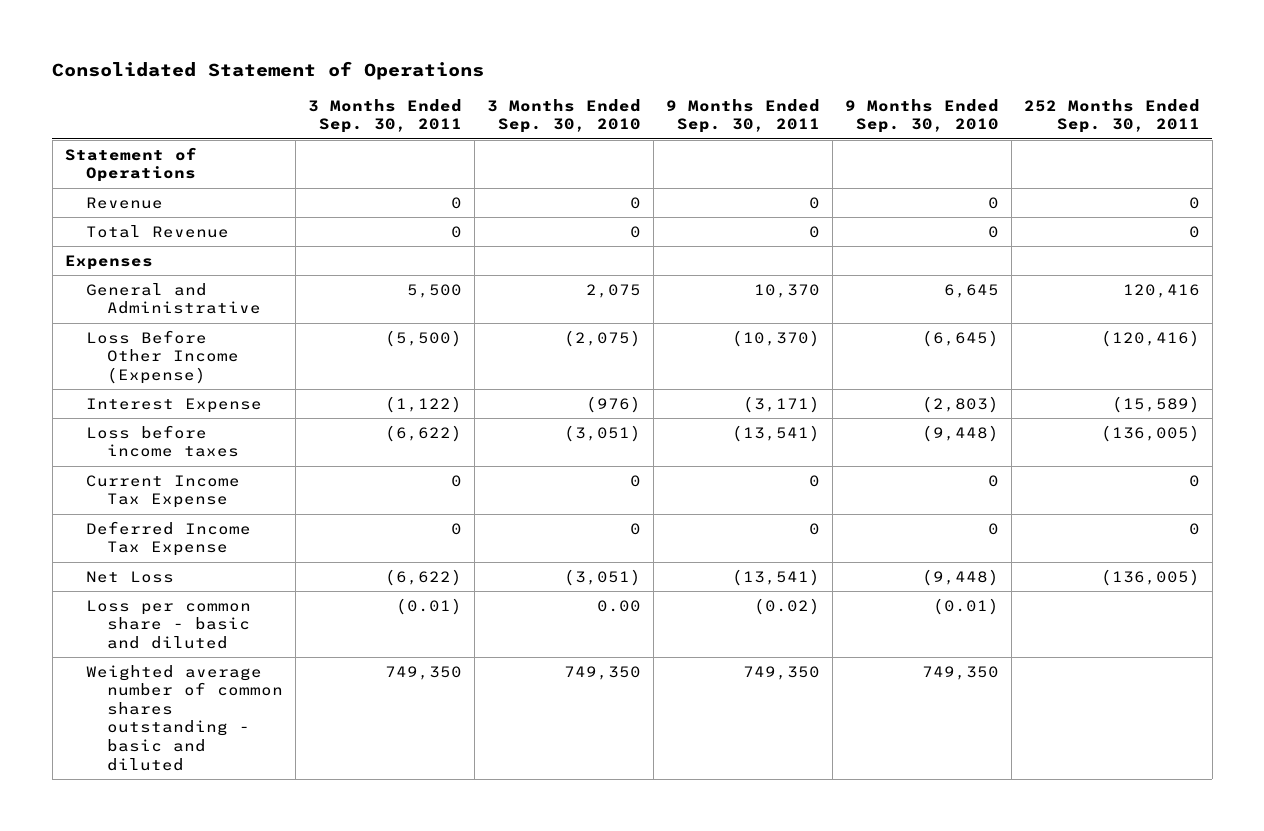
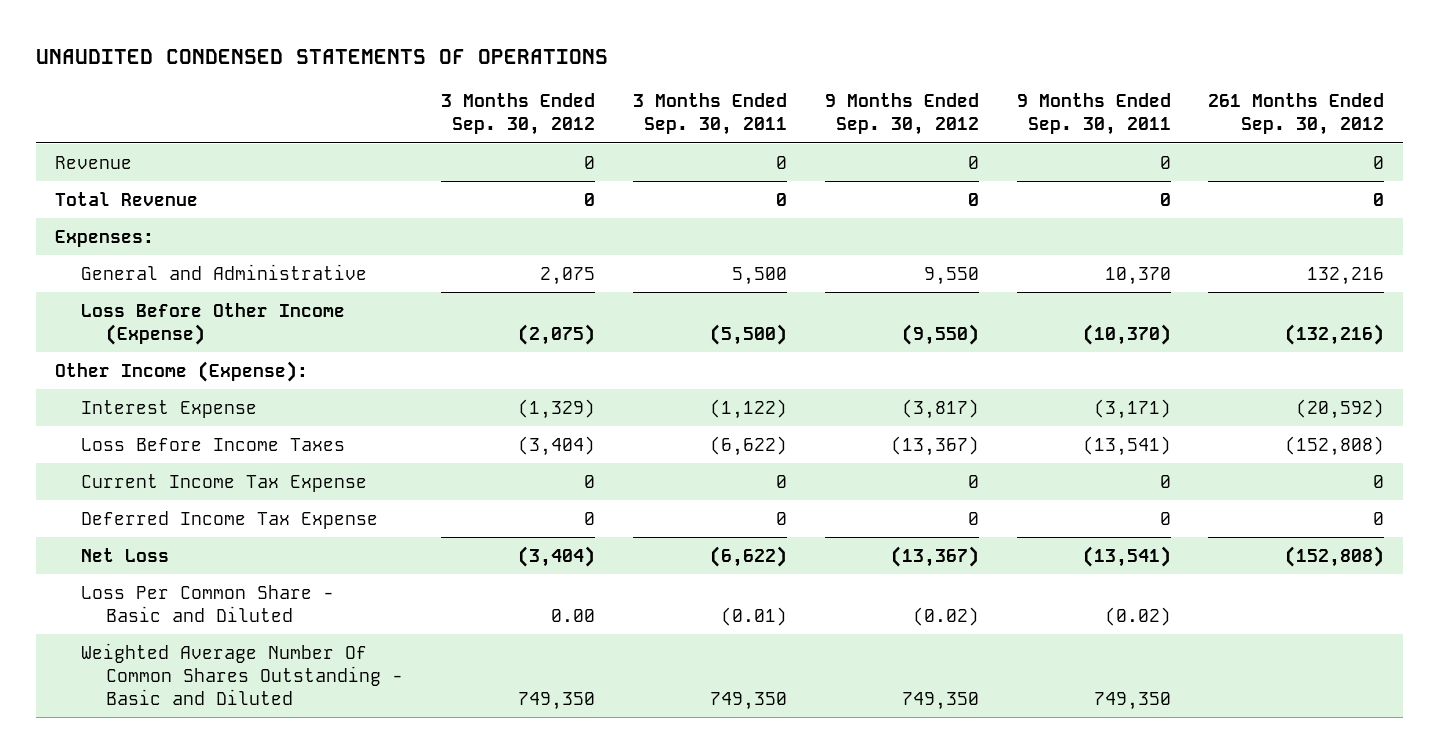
[52,60,485,80] Consolidated Statement of Operations -> [36,49,609,65] UNAUDITED CONDENSED STATEMENTS OF OPERATIONS
[487,98,642,134] 3 Months Ended Sep. 30, 2010 -> none
[844,98,999,134] 9 Months Ended Sep. 30, 2010 -> none
[1023,98,1200,134] 252 Months Ended Sep. 30, 2011 -> none
none -> [441,93,596,136] 3 Months Ended Sep. 30, 2012
none -> [824,93,979,136] 9 Months Ended Sep. 30, 2012
none -> [1208,93,1385,136] 261 Months Ended Sep. 30, 2012
[64,146,197,183] Statement of Operations -> none
[64,254,153,270] Expenses -> [55,229,155,247] Expenses:
none -> [55,360,309,382] Other Income (Expense):
[86,424,240,458] Loss before income taxes -> [80,437,345,451] Loss Before Income Taxes
[86,599,252,649] Loss per common share - basic and diluted -> [80,584,334,622] Loss Per Common Share - Basic and Diluted
[86,664,284,771] Weighted average number of common shares outstanding - basic and diluted -> [80,642,404,706] Weighted Average Number Of Common Shares Outstanding - Basic and Diluted

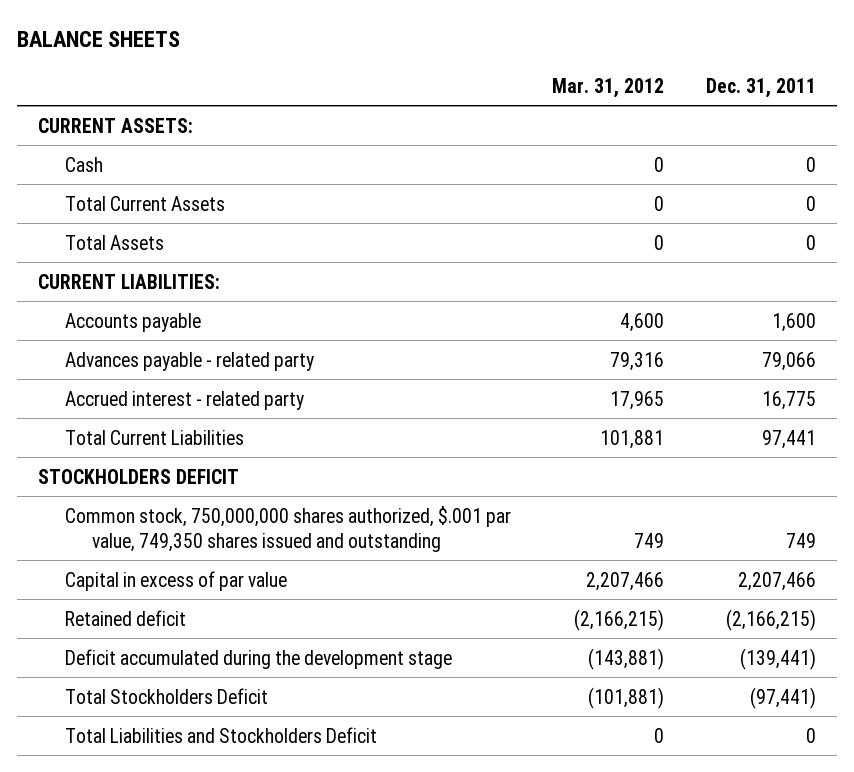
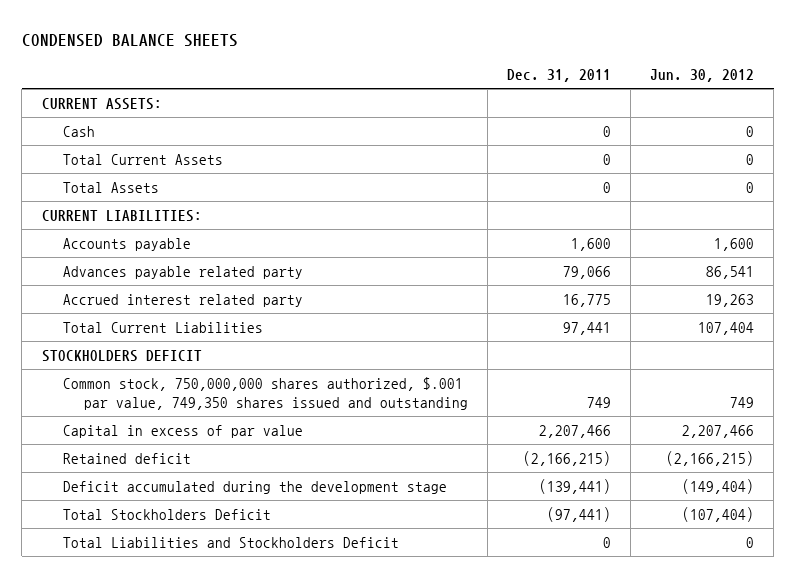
[16,30,180,47] BALANCE SHEETS -> [21,34,238,48] CONDENSED BALANCE SHEETS
[552,77,665,98] Mar. 31, 2012 -> none
none -> [650,68,755,82] Jun. 30, 2012
[64,351,314,371] Advances payable - related party -> [62,265,303,279] Advances payable related party
[64,390,304,410] Accrued interest - related party -> [62,293,303,307] Accrued interest related party

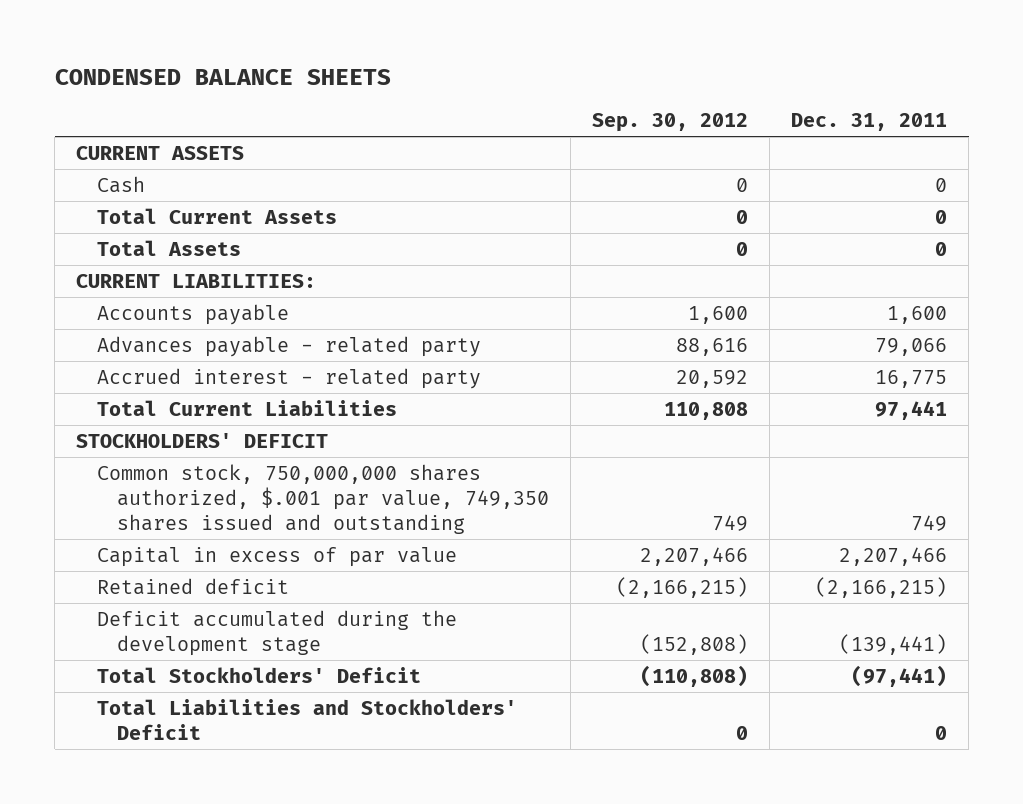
[650,68,755,82] Jun. 30, 2012 -> none
none -> [592,113,749,133] Sep. 30, 2012
[41,97,162,110] CURRENT ASSETS: -> [76,145,245,160] CURRENT ASSETS
[62,265,303,279] Advances payable related party -> [96,335,481,357] Advances payable - related party
[62,293,303,307] Accrued interest related party -> [96,367,481,389] Accrued interest - related party
[41,349,202,362] STOCKHOLDERS DEFICIT -> [76,432,329,448] STOCKHOLDERS' DEFICIT
[62,508,271,520] Total Stockholders Deficit -> [96,666,421,683] Total Stockholders' Deficit
[62,536,399,548] Total Liabilities and Stockholders Deficit -> [96,698,517,740] Total Liabilities and Stockholders' Deficit

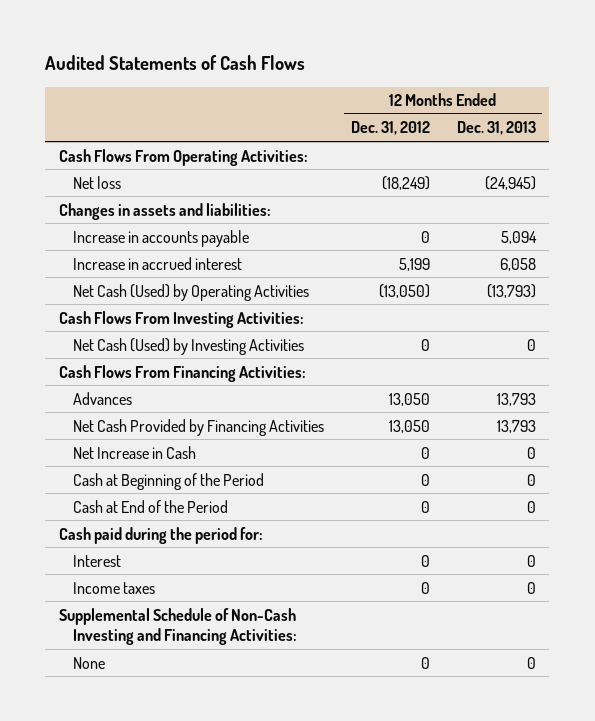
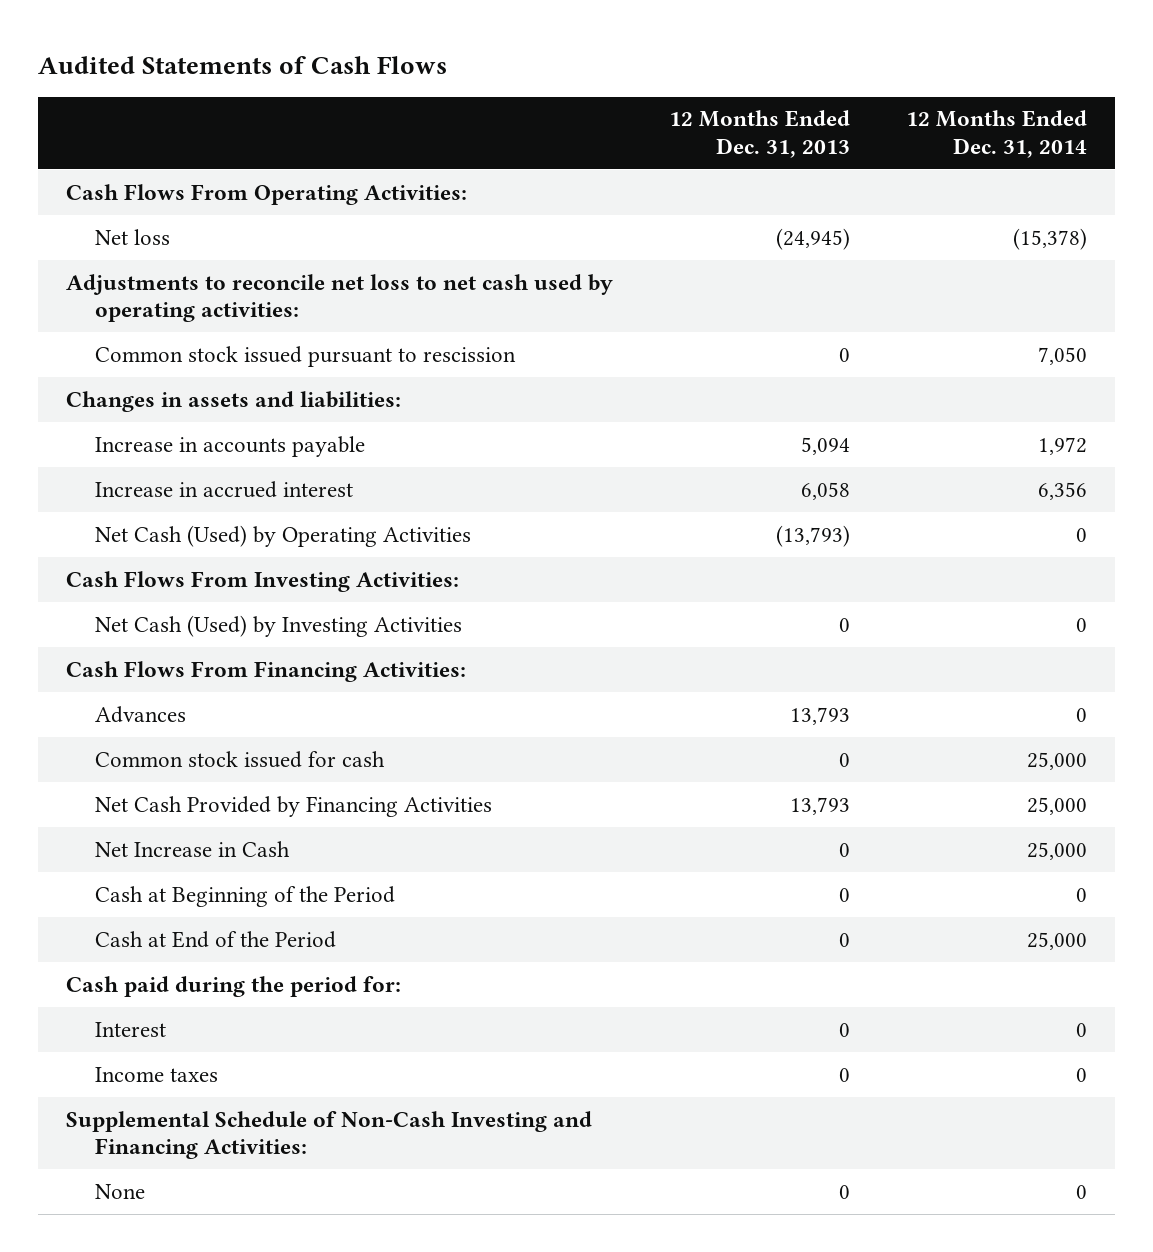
[350,121,430,136] Dec. 31, 2012 -> none
none -> [905,110,1087,158] 12 Months Ended Dec. 31, 2014
none -> [65,273,613,323] Adjustments to reconcile net loss to net cash used by operating activities:
none -> [94,345,516,367] Common stock issued pursuant to rescission
none -> [94,750,385,768] Common stock issued for cash

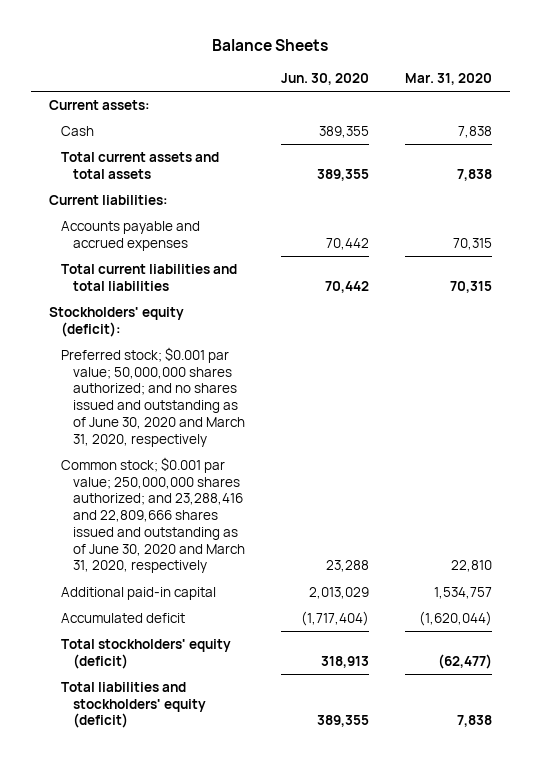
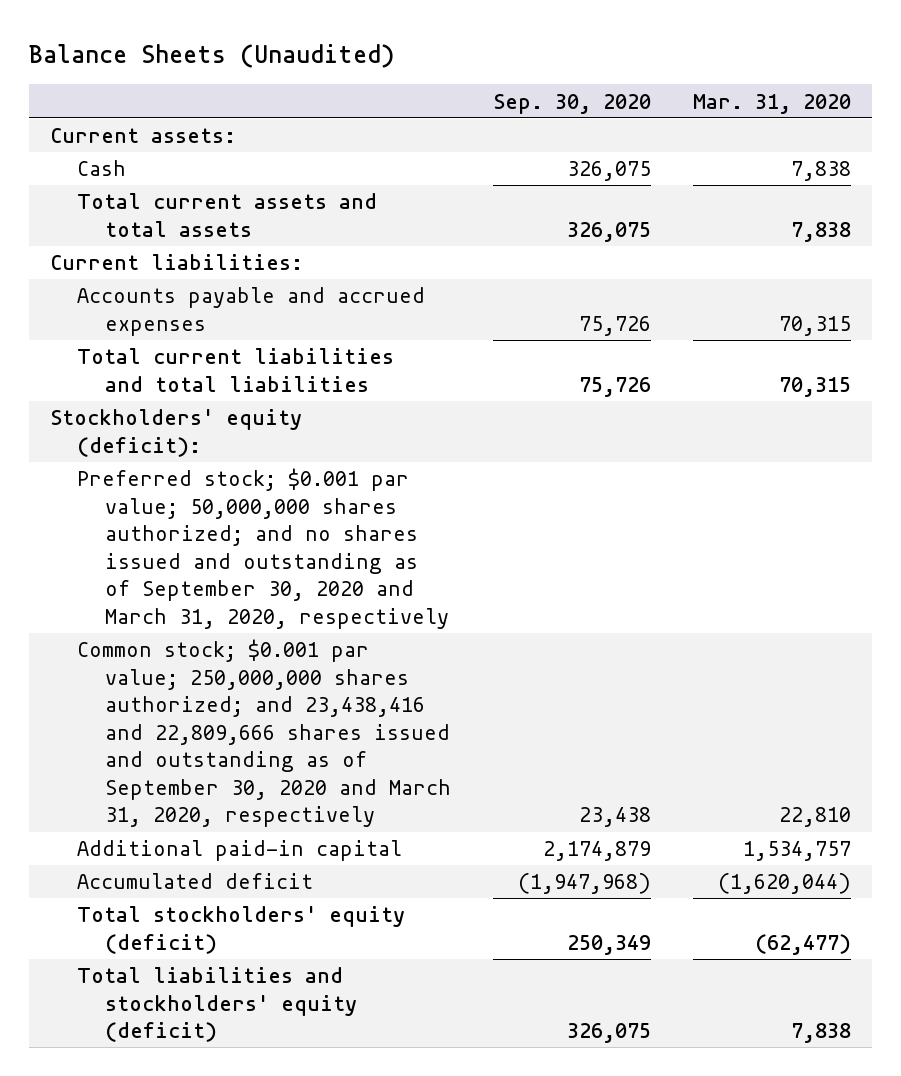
[212,39,329,52] Balance Sheets -> [29,43,396,68] Balance Sheets (Unaudited)
[280,72,369,85] Jun. 30, 2020 -> none
none -> [492,93,651,114] Sep. 30, 2020
[60,347,245,447] Preferred stock; $0.001 par value; 50,000,000 shares authorized; and no shares issued and outstanding as of June 30, 2020 and March 31, 2020, respectively -> [77,468,449,629] Preferred stock; $0.001 par value; 50,000,000 shares authorized; and no shares issued and outstanding as of September 30, 2020 and March 31, 2020, respectively
[60,457,245,574] Common stock; $0.001 par value; 250,000,000 shares authorized; and 23,288,416 and 22,809,666 shares issued and outstanding as of June 30, 2020 and March 31, 2020, respectively -> [77,639,451,828] Common stock; $0.001 par value; 250,000,000 shares authorized; and 23,438,416 and 22,809,666 shares issued and outstanding as of September 30, 2020 and March 31, 2020, respectively

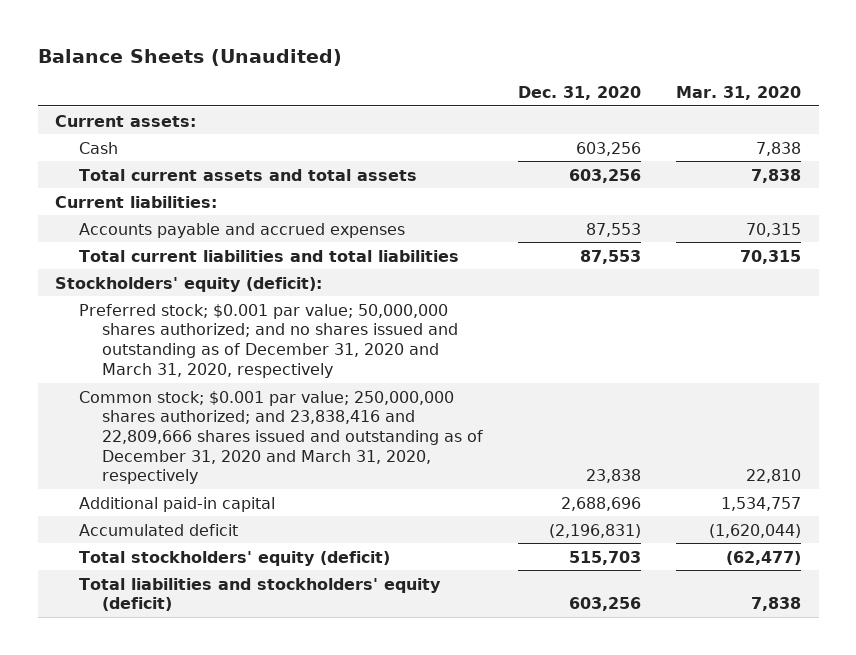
[492,93,651,114] Sep. 30, 2020 -> none
none -> [518,86,642,101] Dec. 31, 2020
[77,468,449,629] Preferred stock; $0.001 par value; 50,000,000 shares authorized; and no shares issued and outstanding as of September 30, 2020 and March 31, 2020, respectively -> [78,303,459,378] Preferred stock; $0.001 par value; 50,000,000 shares authorized; and no shares issued and outstanding as of December 31, 2020 and March 31, 2020, respectively
[77,639,451,828] Common stock; $0.001 par value; 250,000,000 shares authorized; and 23,438,416 and 22,809,666 shares issued and outstanding as of September 30, 2020 and March 31, 2020, respectively -> [78,390,484,485] Common stock; $0.001 par value; 250,000,000 shares authorized; and 23,838,416 and 22,809,666 shares issued and outstanding as of December 31, 2020 and March 31, 2020, respectively

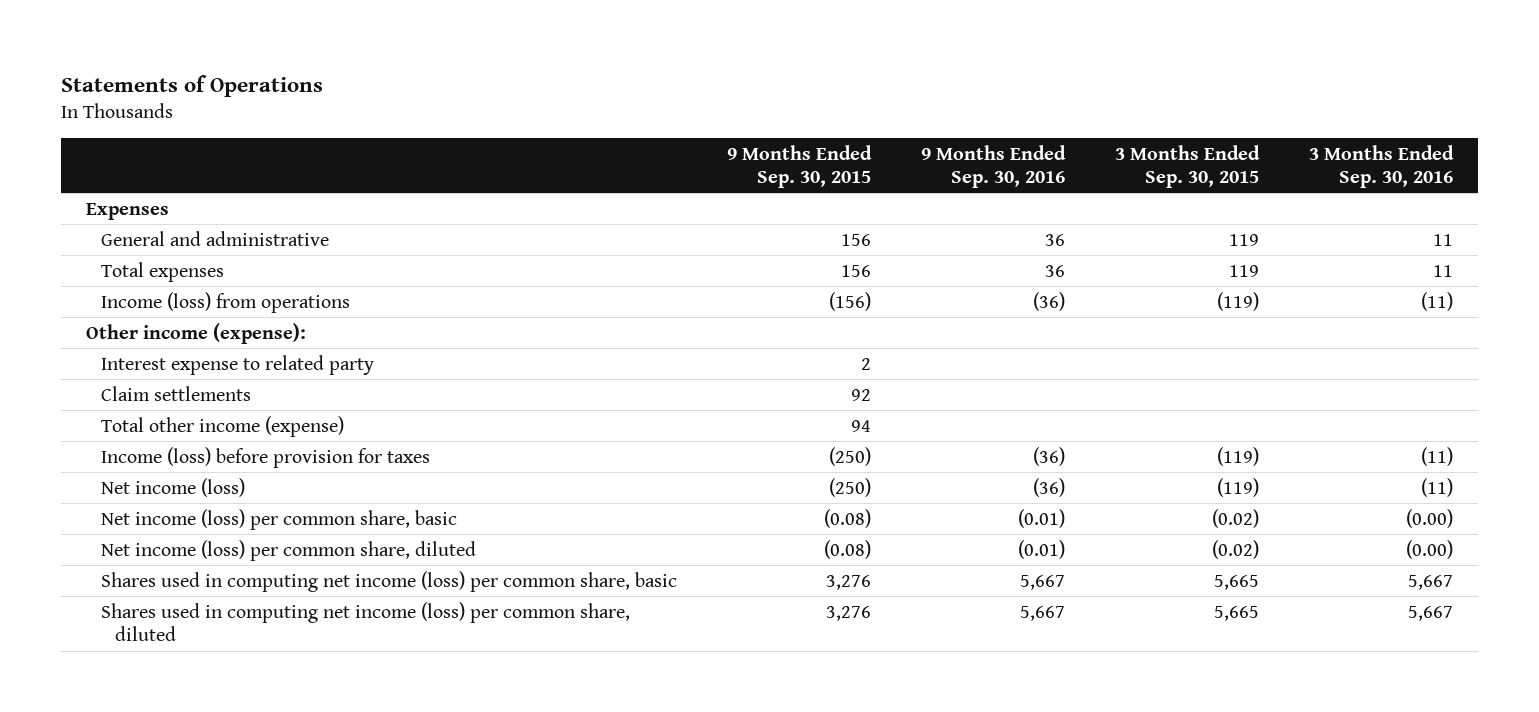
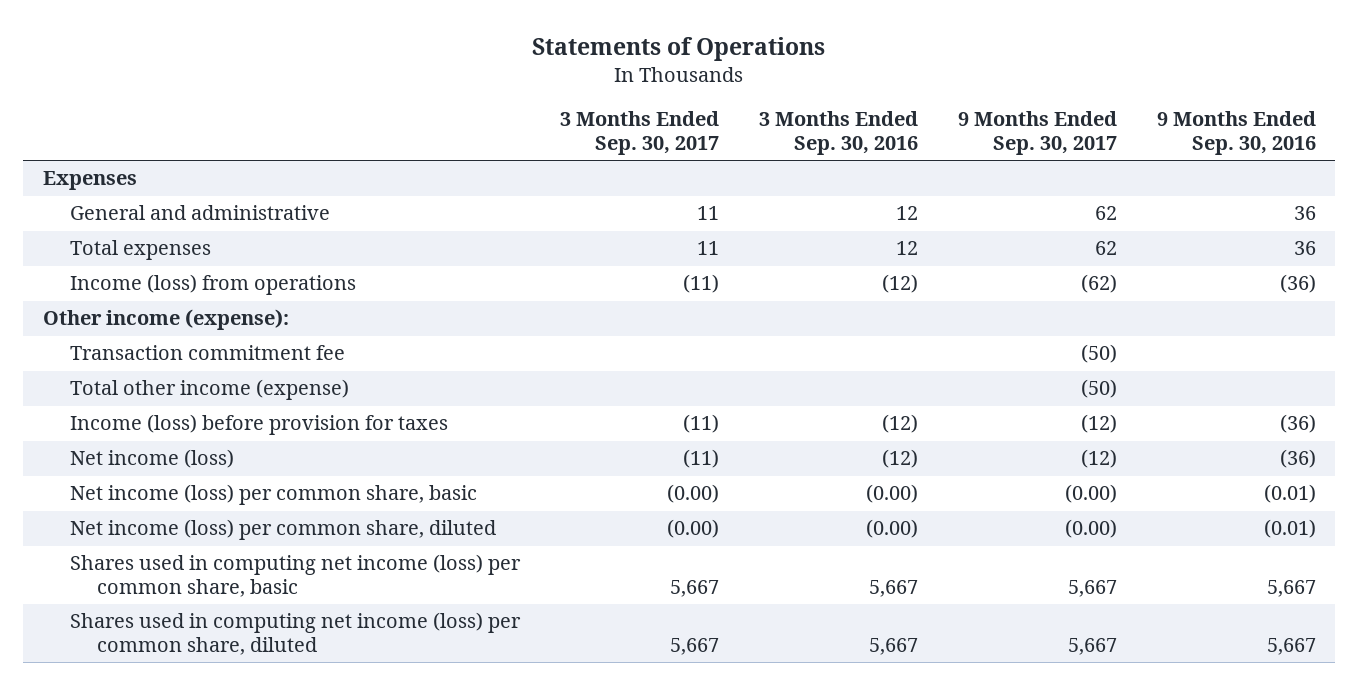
[726,144,872,188] 9 Months Ended Sep. 30, 2015 -> none
[1114,144,1260,188] 3 Months Ended Sep. 30, 2015 -> none
none -> [559,111,719,155] 3 Months Ended Sep. 30, 2017
none -> [957,111,1117,155] 9 Months Ended Sep. 30, 2017
[1432,233,1453,246] 11 -> [895,206,918,221] 12
[1432,264,1453,277] 11 -> [895,241,918,256] 12
[1420,291,1453,311] (11) -> [881,274,918,294] (12)
[100,354,374,375] Interest expense to related party -> none
[100,385,251,401] Claim settlements -> none
none -> [70,345,346,361] Transaction commitment fee
[1420,446,1453,466] (11) -> [881,414,918,434] (12)
[1420,477,1453,497] (11) -> [881,449,918,469] (12)

